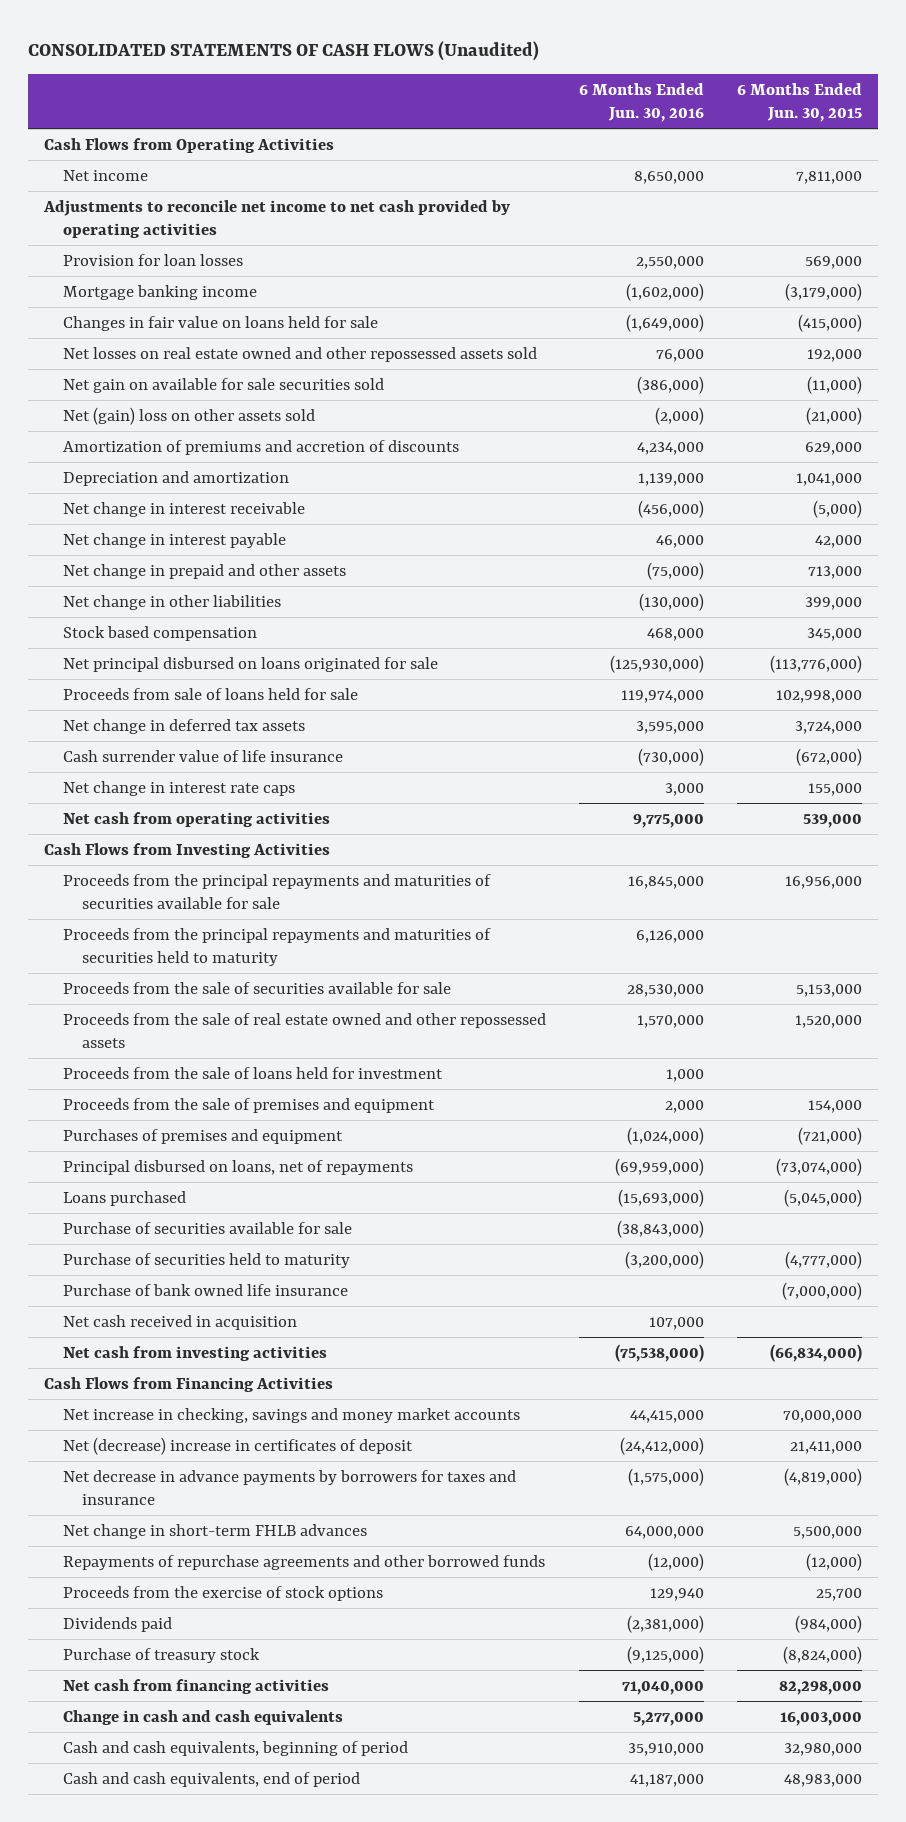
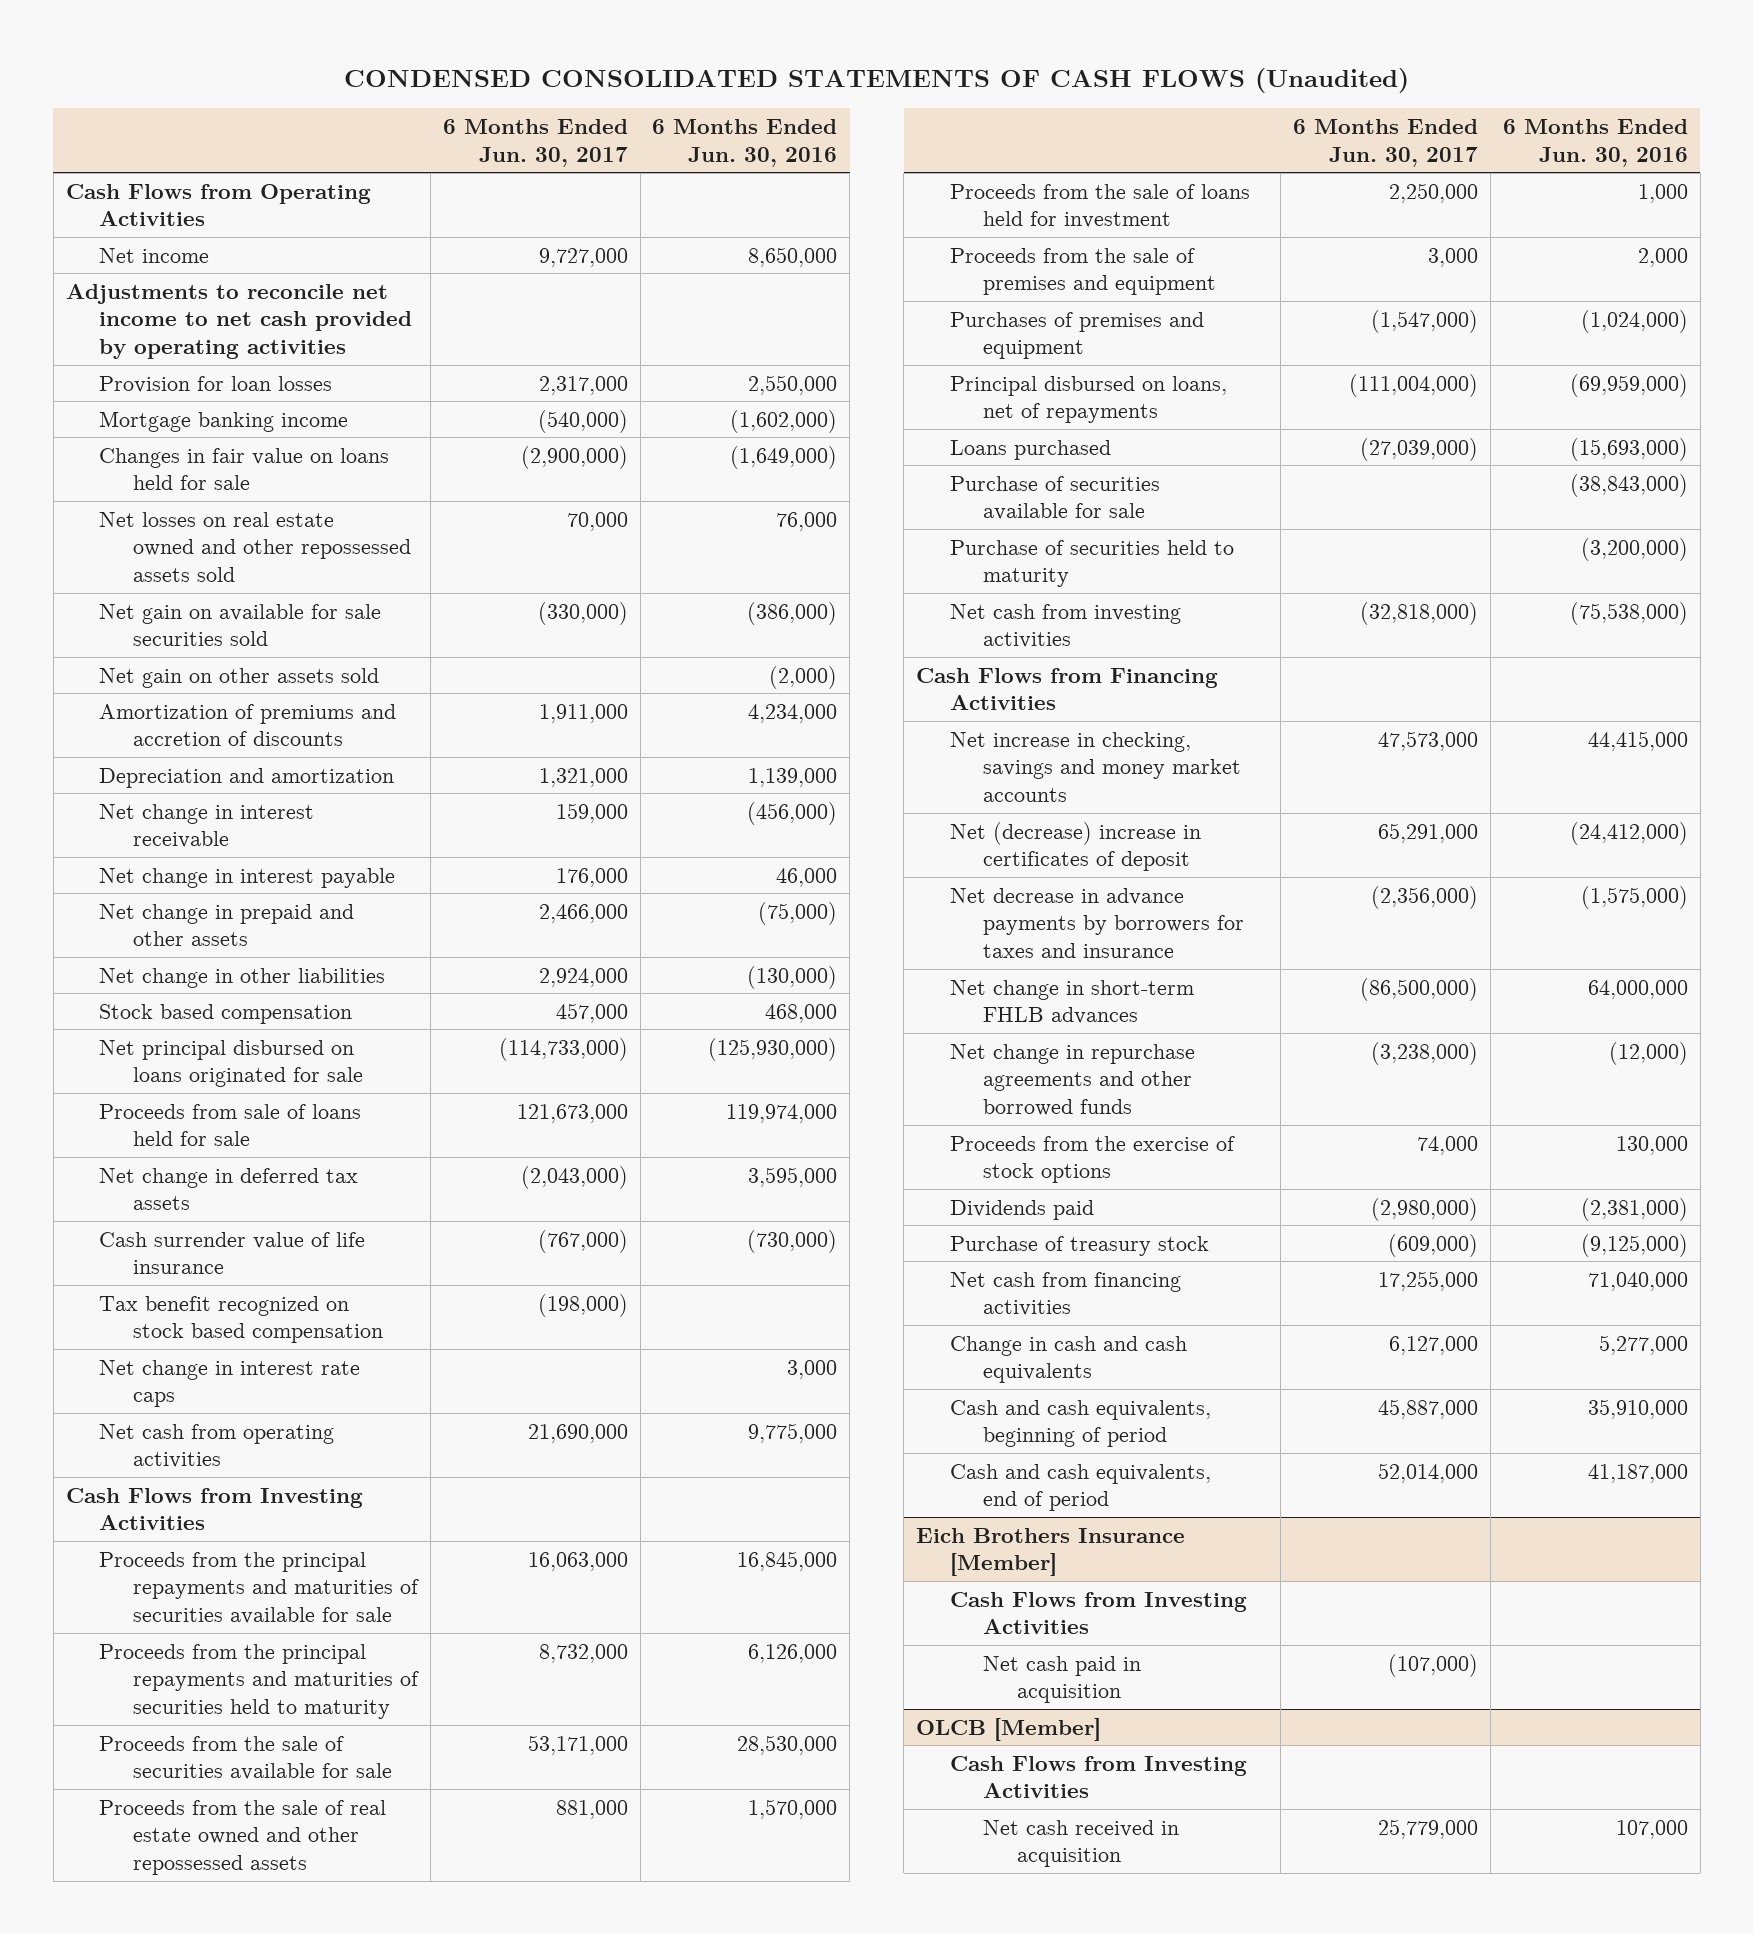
[27,40,539,61] CONSOLIDATED STATEMENTS OF CASH FLOWS (Unaudited) -> [343,67,1409,93] CONDENSED CONSOLIDATED STATEMENTS OF CASH FLOWS (Unaudited)
[736,82,862,122] 6 Months Ended Jun. 30, 2015 -> none
none -> [442,118,628,167] 6 Months Ended Jun. 30, 2017
[63,406,316,425] Net (gain) loss on other assets sold -> [99,667,380,688] Net gain on other assets sold
none -> [99,1295,383,1344] Tax benefit recognized on stock based compensation
[63,1283,349,1296] Purchase of bank owned life insurance -> none
[63,1314,298,1330] Net cash received in acquisition -> none
[63,1554,546,1570] Repayments of repurchase agreements and other borrowed funds -> [949,1043,1195,1117] Net change in repurchase agreements and other borrowed funds
[649,1587,704,1601] 129,940 -> [1615,1135,1688,1155] 130,000
none -> [915,1527,1185,1577] Eich Brothers Insurance [Member]
none -> [949,1591,1247,1635] Cash Flows from Investing Activities
none -> [983,1655,1142,1704] Net cash paid in acquisition
none -> [915,1717,1101,1741] OLCB [Member]
none -> [949,1755,1247,1799] Cash Flows from Investing Activities
none -> [983,1819,1180,1868] Net cash received in acquisition

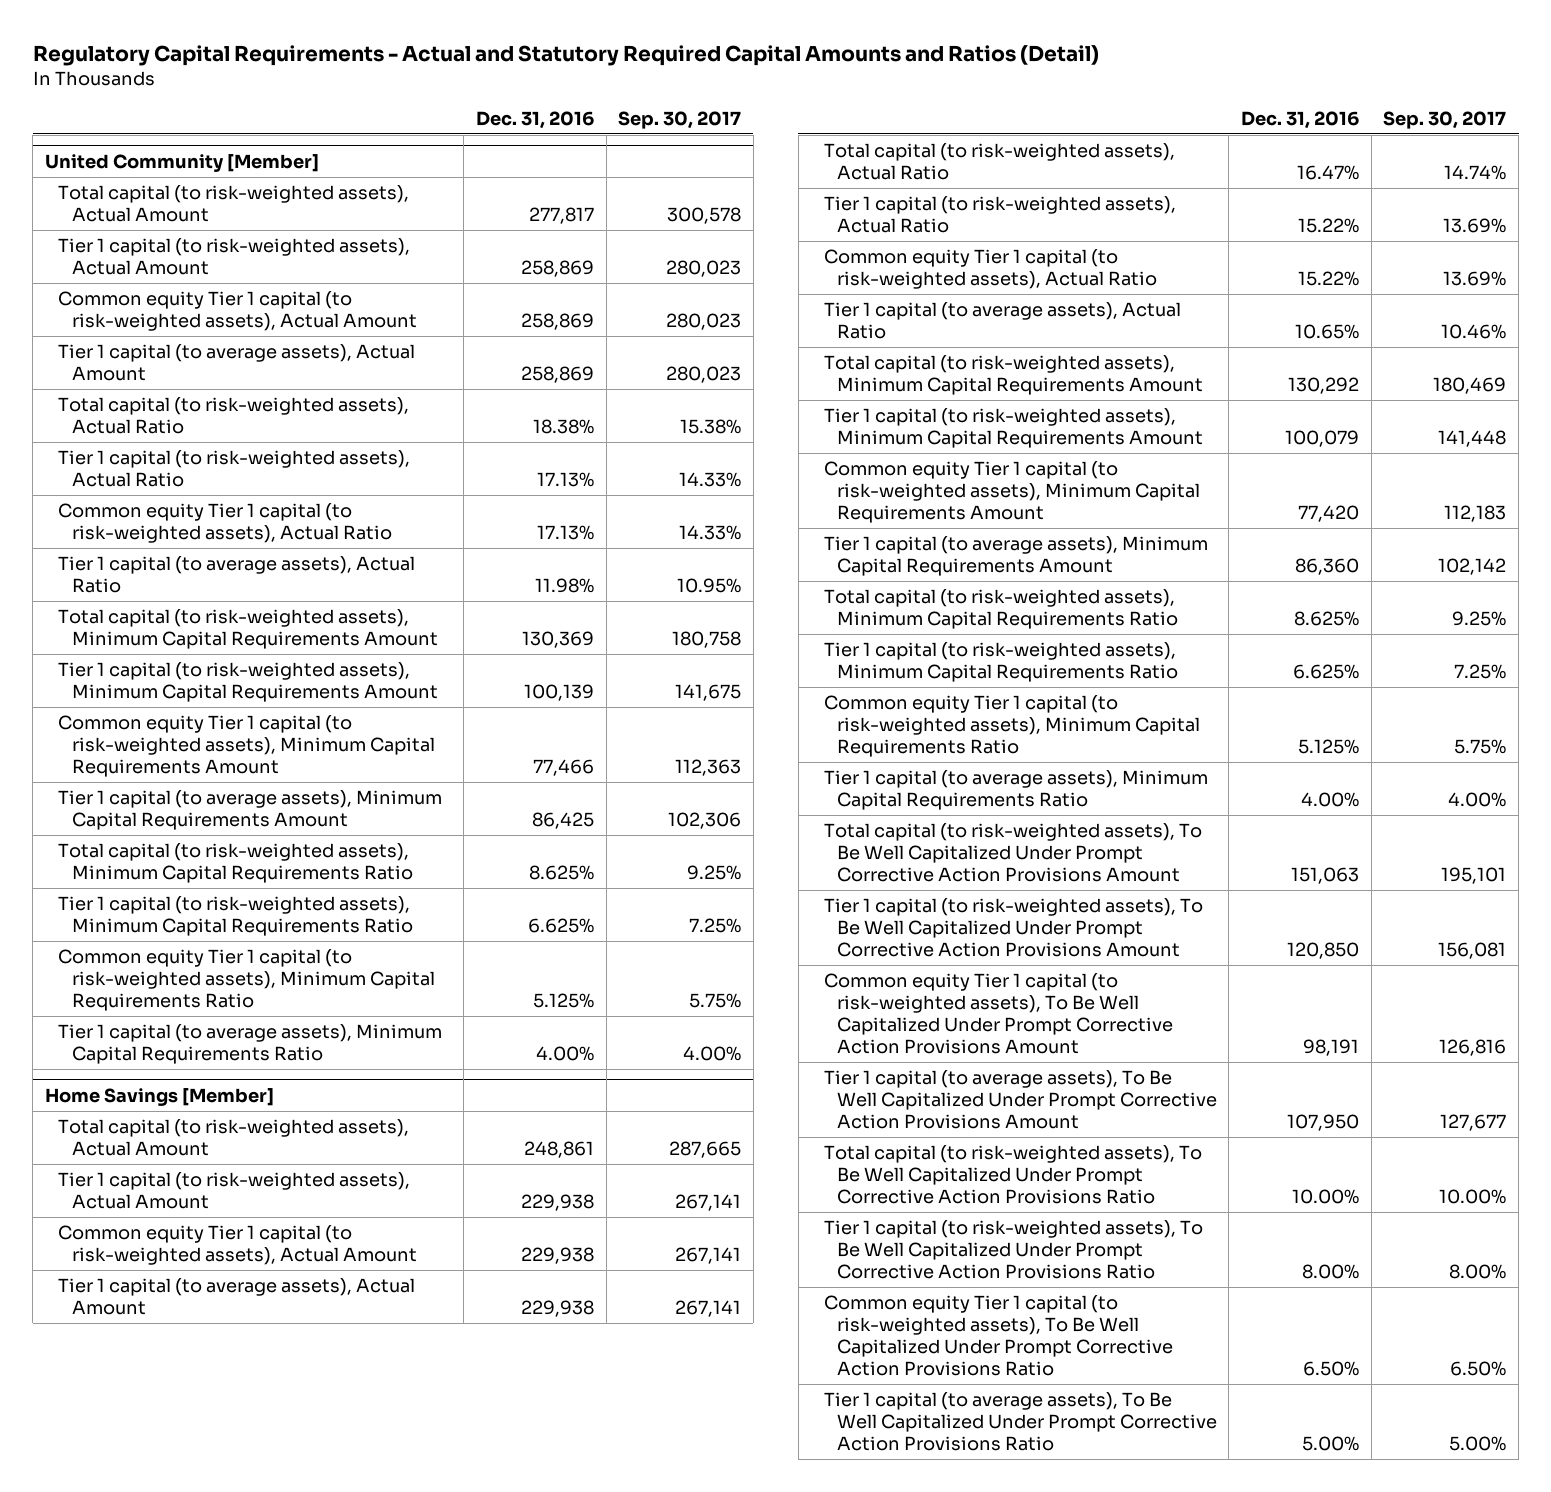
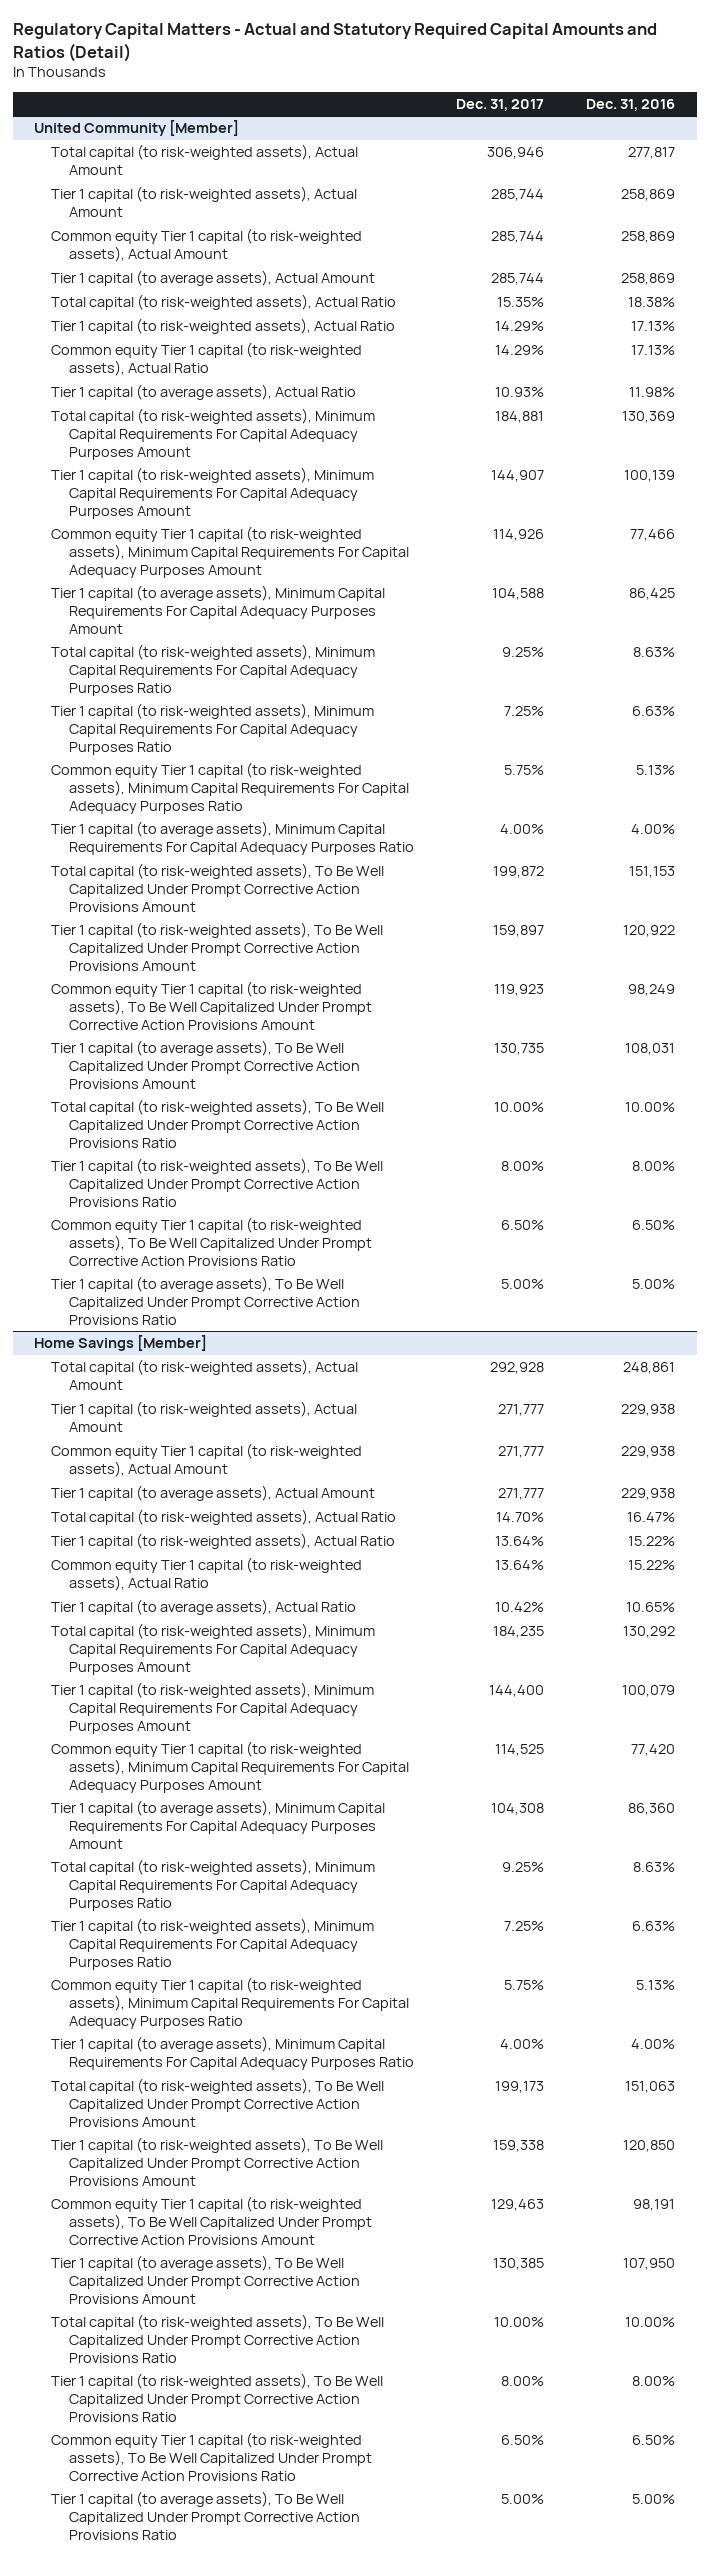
[32,44,1099,66] Regulatory Capital Requirements - Actual and Statutory Required Capital Amounts and Ratios (Detail) -> [12,23,657,62] Regulatory Capital Matters - Actual and Statutory Required Capital Amounts and Ratios (Detail)
[618,110,742,129] Sep. 30, 2017 -> none
none -> [456,98,545,111] Dec. 31, 2017
[58,609,438,649] Total capital (to risk-weighted assets), Minimum Capital Requirements Amount -> [51,408,376,460] Total capital (to risk-weighted assets), Minimum Capital Requirements For Capital Adequacy Purposes Amount
[58,662,438,702] Tier 1 capital (to risk-weighted assets), Minimum Capital Requirements Amount -> [51,467,375,519] Tier 1 capital (to risk-weighted assets), Minimum Capital Requirements For Capital Adequacy Purposes Amount
[58,715,435,777] Common equity Tier 1 capital (to risk-weighted assets), Minimum Capital Requirements Amount -> [51,526,409,578] Common equity Tier 1 capital (to risk-weighted assets), Minimum Capital Requirements For Capital Adequacy Purposes Amount
[58,790,443,830] Tier 1 capital (to average assets), Minimum Capital Requirements Amount -> [51,585,386,634] Tier 1 capital (to average assets), Minimum Capital Requirements For Capital Adequacy Purposes Amount
[58,843,413,883] Total capital (to risk-weighted assets), Minimum Capital Requirements Ratio -> [51,644,376,696] Total capital (to risk-weighted assets), Minimum Capital Requirements For Capital Adequacy Purposes Ratio
[528,864,594,880] 8.625% -> [633,647,676,658] 8.63%
[58,896,413,936] Tier 1 capital (to risk-weighted assets), Minimum Capital Requirements Ratio -> [51,703,375,755] Tier 1 capital (to risk-weighted assets), Minimum Capital Requirements For Capital Adequacy Purposes Ratio
[527,917,594,933] 6.625% -> [632,706,676,717] 6.63%
[58,949,435,1011] Common equity Tier 1 capital (to risk-weighted assets), Minimum Capital Requirements Ratio -> [51,762,409,814] Common equity Tier 1 capital (to risk-weighted assets), Minimum Capital Requirements For Capital Adequacy Purposes Ratio
[532,992,594,1008] 5.125% -> [636,765,676,776] 5.13%
[58,1024,443,1064] Tier 1 capital (to average assets), Minimum Capital Requirements Ratio -> [51,821,414,855] Tier 1 capital (to average assets), Minimum Capital Requirements For Capital Adequacy Purposes Ratio
none -> [51,863,385,912] Total capital (to risk-weighted assets), To Be Well Capitalized Under Prompt Corrective Action Provisions Amount
none -> [51,922,384,971] Tier 1 capital (to risk-weighted assets), To Be Well Capitalized Under Prompt Corrective Action Provisions Amount
none -> [51,981,372,1030] Common equity Tier 1 capital (to risk-weighted assets), To Be Well Capitalized Under Prompt Corrective Action Provisions Amount
none -> [51,1040,360,1089] Tier 1 capital (to average assets), To Be Well Capitalized Under Prompt Corrective Action Provisions Amount
none -> [51,1099,385,1148] Total capital (to risk-weighted assets), To Be Well Capitalized Under Prompt Corrective Action Provisions Ratio
none -> [51,1158,384,1207] Tier 1 capital (to risk-weighted assets), To Be Well Capitalized Under Prompt Corrective Action Provisions Ratio
none -> [51,1217,372,1266] Common equity Tier 1 capital (to risk-weighted assets), To Be Well Capitalized Under Prompt Corrective Action Provisions Ratio
none -> [51,1276,360,1325] Tier 1 capital (to average assets), To Be Well Capitalized Under Prompt Corrective Action Provisions Ratio
[823,355,1203,395] Total capital (to risk-weighted assets), Minimum Capital Requirements Amount -> [51,1623,376,1675] Total capital (to risk-weighted assets), Minimum Capital Requirements For Capital Adequacy Purposes Amount
[823,408,1203,448] Tier 1 capital (to risk-weighted assets), Minimum Capital Requirements Amount -> [51,1682,375,1734] Tier 1 capital (to risk-weighted assets), Minimum Capital Requirements For Capital Adequacy Purposes Amount
[823,461,1200,523] Common equity Tier 1 capital (to risk-weighted assets), Minimum Capital Requirements Amount -> [51,1741,409,1793] Common equity Tier 1 capital (to risk-weighted assets), Minimum Capital Requirements For Capital Adequacy Purposes Amount
[823,536,1208,576] Tier 1 capital (to average assets), Minimum Capital Requirements Amount -> [51,1800,386,1849] Tier 1 capital (to average assets), Minimum Capital Requirements For Capital Adequacy Purposes Amount
[823,589,1178,629] Total capital (to risk-weighted assets), Minimum Capital Requirements Ratio -> [51,1859,376,1911] Total capital (to risk-weighted assets), Minimum Capital Requirements For Capital Adequacy Purposes Ratio
[1294,610,1360,626] 8.625% -> [633,1862,676,1873] 8.63%
[823,642,1178,682] Tier 1 capital (to risk-weighted assets), Minimum Capital Requirements Ratio -> [51,1918,375,1970] Tier 1 capital (to risk-weighted assets), Minimum Capital Requirements For Capital Adequacy Purposes Ratio
[1293,663,1360,679] 6.625% -> [632,1921,676,1932] 6.63%
[823,695,1200,757] Common equity Tier 1 capital (to risk-weighted assets), Minimum Capital Requirements Ratio -> [51,1977,409,2029] Common equity Tier 1 capital (to risk-weighted assets), Minimum Capital Requirements For Capital Adequacy Purposes Ratio
[1298,738,1360,754] 5.125% -> [636,1980,676,1991] 5.13%
[823,770,1208,810] Tier 1 capital (to average assets), Minimum Capital Requirements Ratio -> [51,2036,414,2070] Tier 1 capital (to average assets), Minimum Capital Requirements For Capital Adequacy Purposes Ratio

